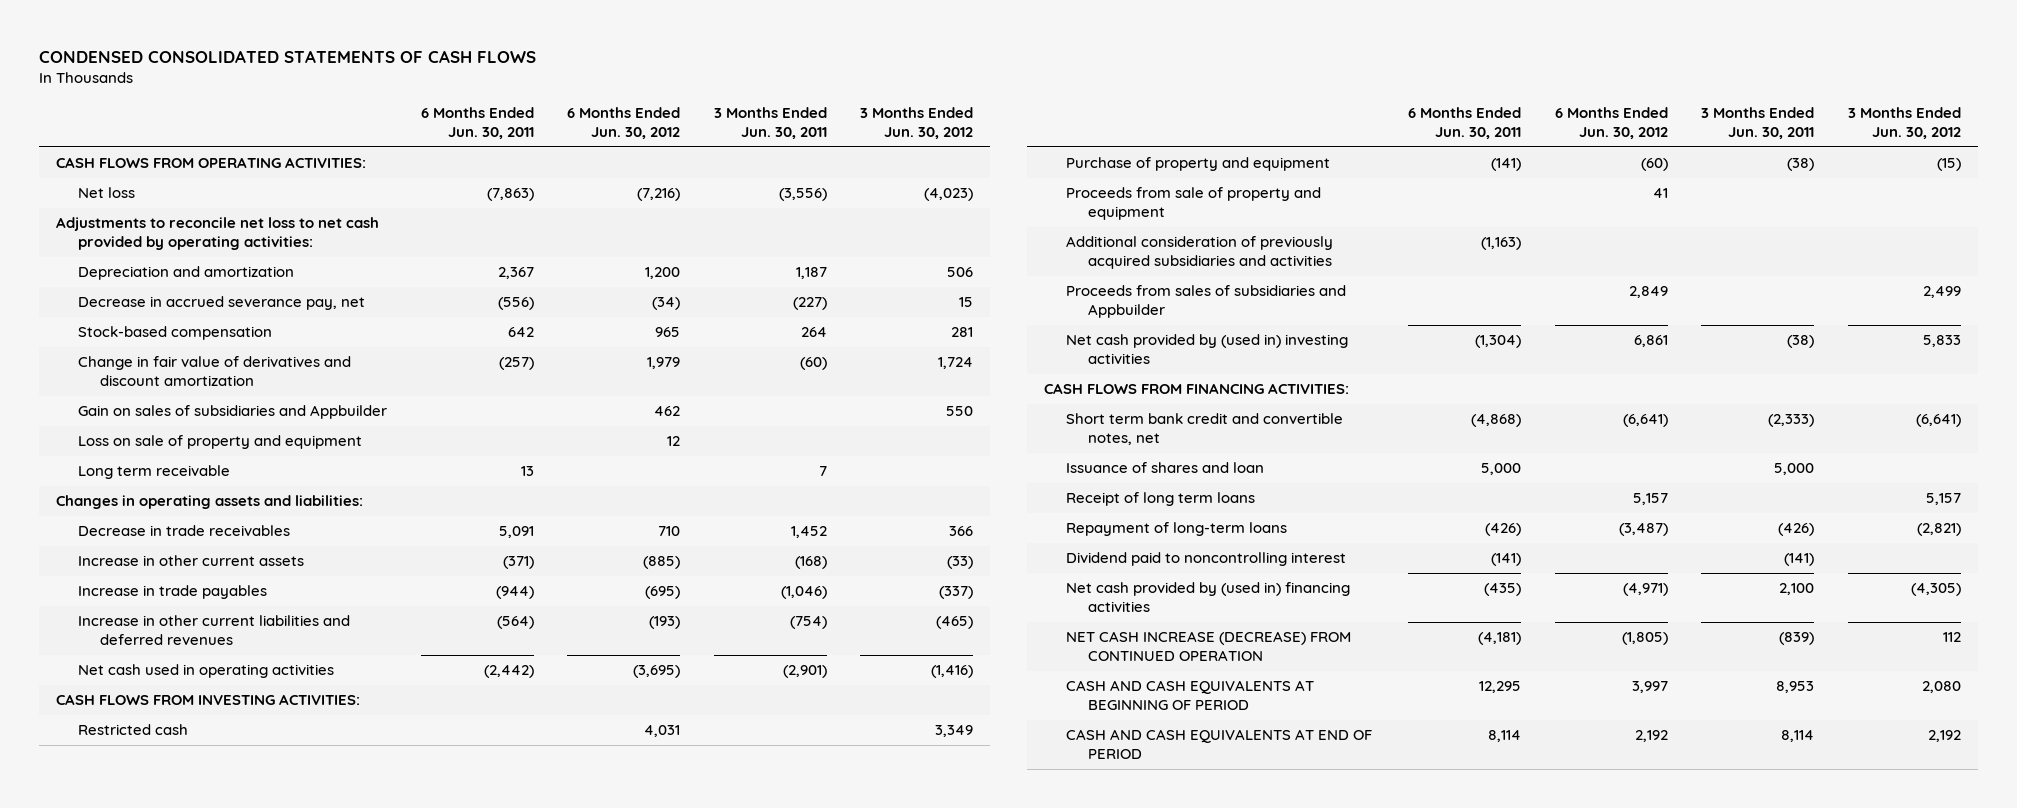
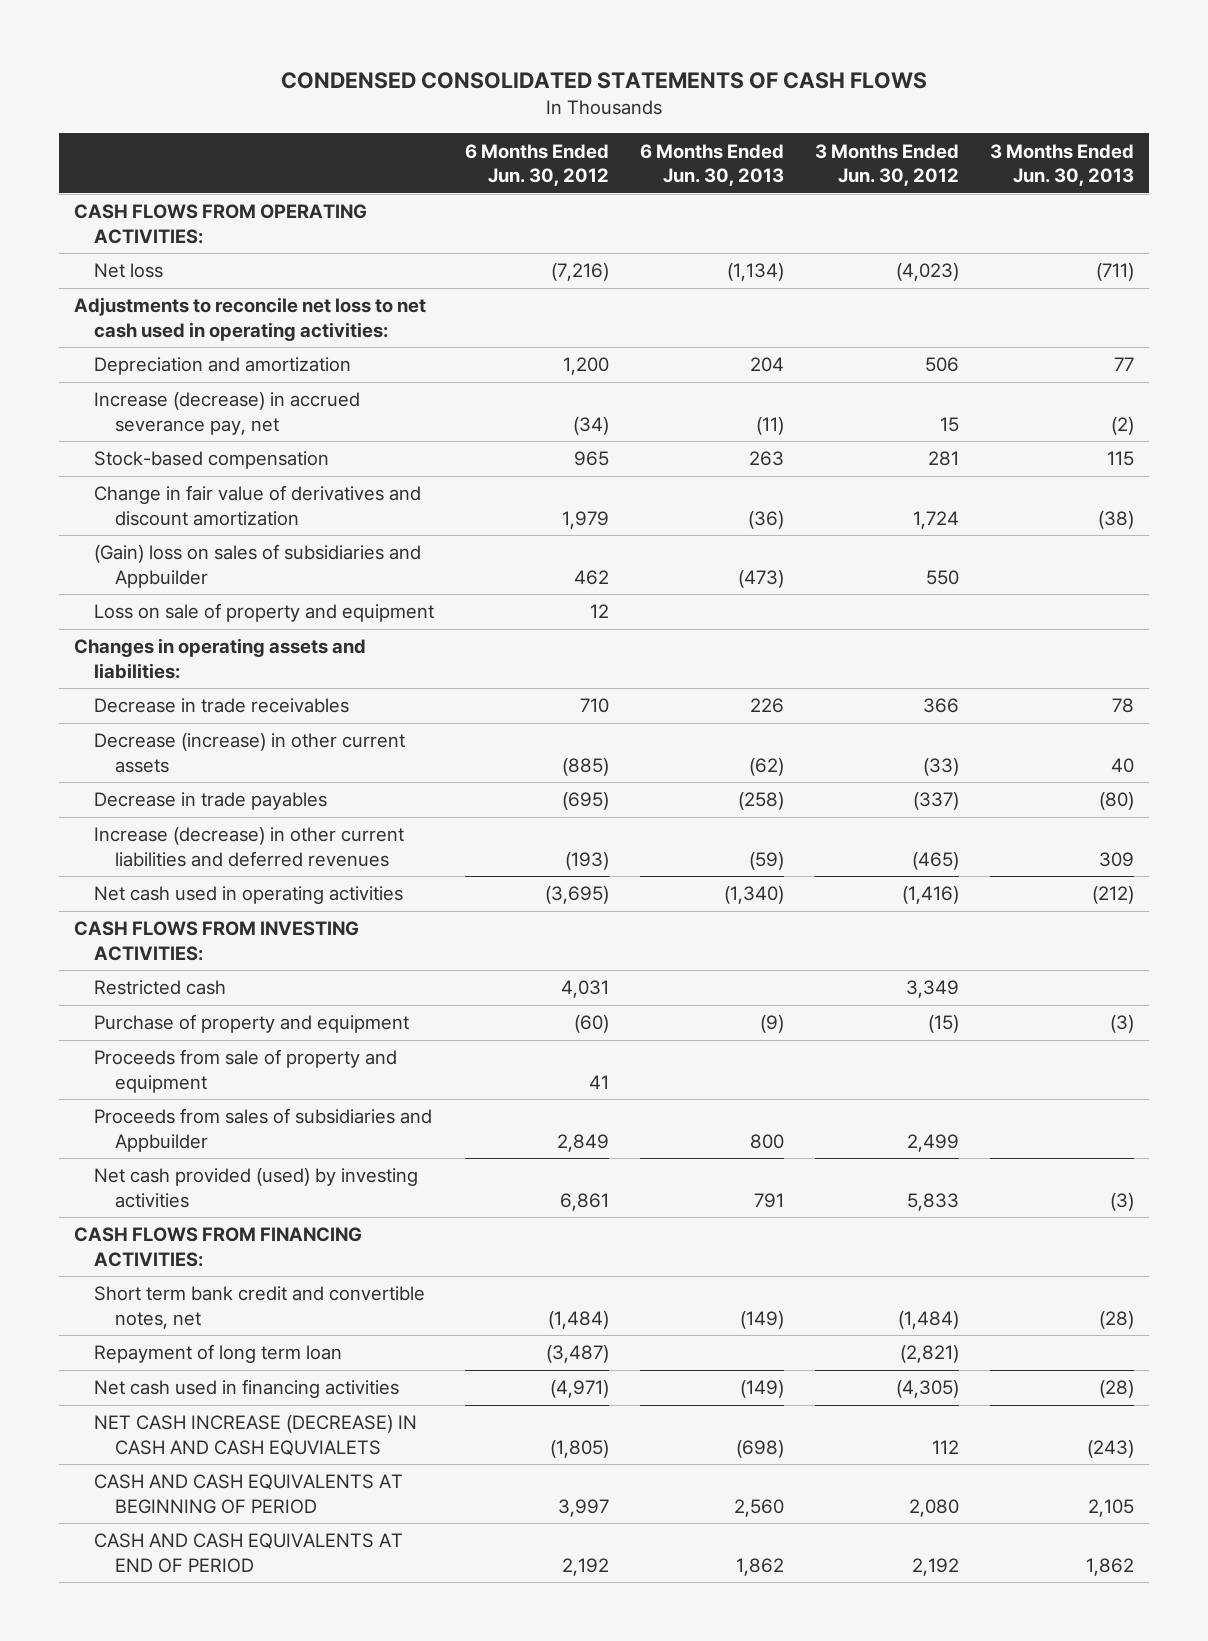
[420,107,534,140] 6 Months Ended Jun. 30, 2011 -> none
[713,107,827,140] 3 Months Ended Jun. 30, 2011 -> none
none -> [639,143,784,187] 6 Months Ended Jun. 30, 2013
none -> [989,143,1134,187] 3 Months Ended Jun. 30, 2013
[56,217,380,251] Adjustments to reconcile net loss to net cash provided by operating activities: -> [74,297,427,341] Adjustments to reconcile net loss to net cash used in operating activities:
[78,296,366,311] Decrease in accrued severance pay, net -> [94,392,361,435] Increase (decrease) in accrued severance pay, net
[78,405,388,420] Gain on sales of subsidiaries and Appbuilder -> [94,544,422,588] (Gain) loss on sales of subsidiaries and Appbuilder
[78,465,231,480] Long term receivable -> none
[78,555,305,567] Increase in other current assets -> [94,733,406,773] Decrease (increase) in other current assets
[78,585,268,600] Increase in trade payables -> [94,792,328,811] Decrease in trade payables
[78,615,351,646] Increase in other current liabilities and deferred revenues -> [94,827,405,867] Increase (decrease) in other current liabilities and deferred revenues
[1065,236,1333,270] Additional consideration of previously acquired subsidiaries and activities -> none
[1065,334,1348,365] Net cash provided by (used in) investing activities -> [94,1168,419,1208] Net cash provided (used) by investing activities
[1065,462,1264,474] Issuance of shares and loan -> none
[1065,492,1255,507] Receipt of long term loans -> none
[1065,552,1346,567] Dividend paid to noncontrolling interest -> none
[1622,414,1668,428] (6,641) -> [548,1310,610,1329] (1,484)
[1915,414,1961,428] (6,641) -> [897,1310,959,1329] (1,484)
[1065,522,1287,537] Repayment of long-term loans -> [94,1344,343,1364] Repayment of long term loan
[1065,582,1350,613] Net cash provided by (used in) financing activities -> [94,1379,400,1399] Net cash used in financing activities
[1065,631,1351,662] NET CASH INCREASE (DECREASE) FROM CONTINUED OPERATION -> [94,1415,418,1456] NET CASH INCREASE (DECREASE) IN CASH AND CASH EQUVIALETS

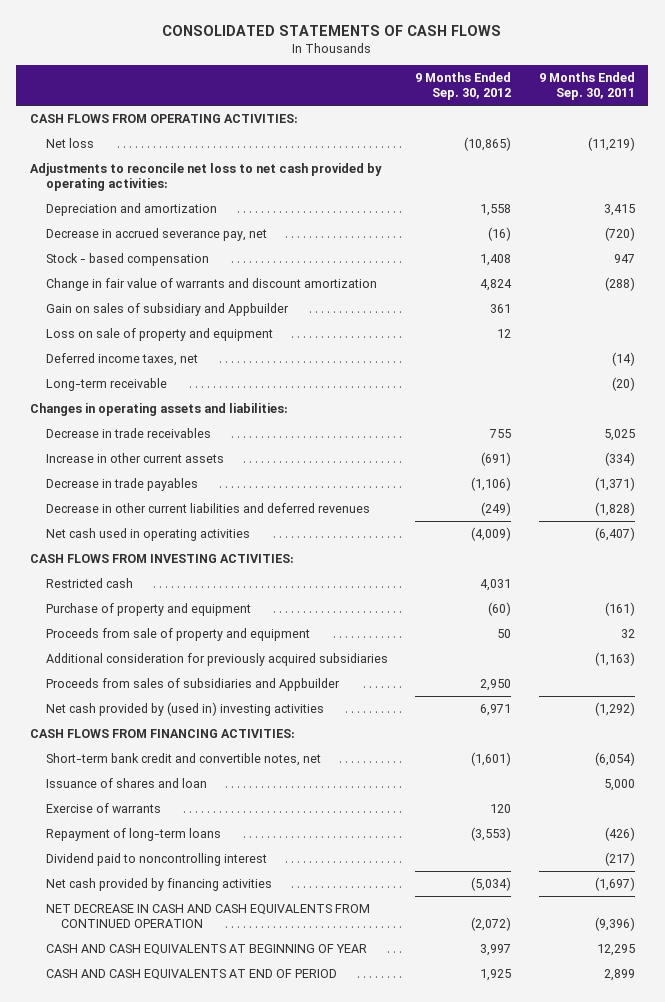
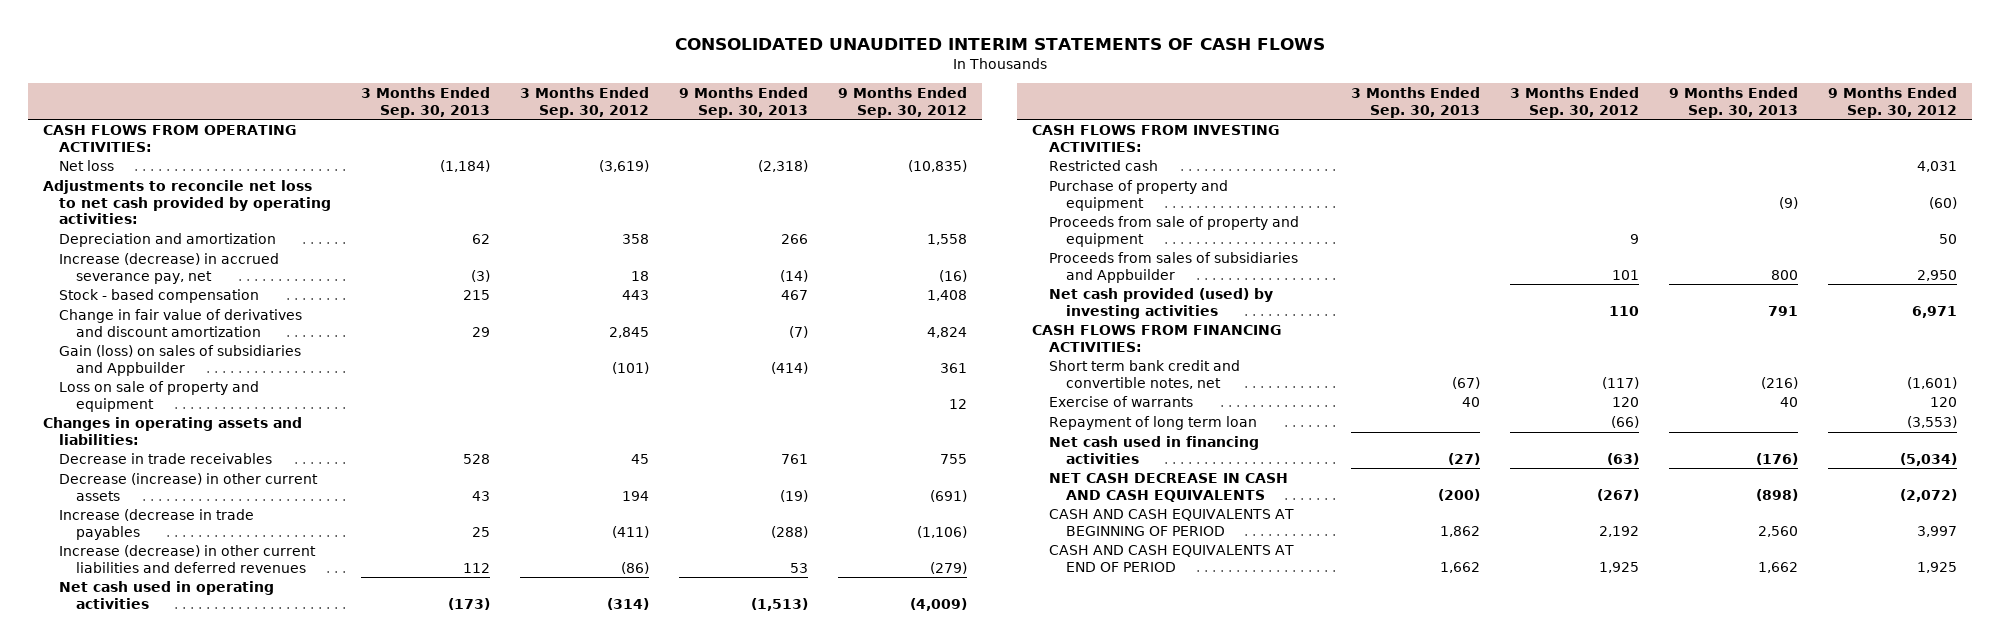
[162,24,502,36] CONSOLIDATED STATEMENTS OF CASH FLOWS -> [674,37,1325,50] CONSOLIDATED UNAUDITED INTERIM STATEMENTS OF CASH FLOWS
[538,72,635,101] 9 Months Ended Sep. 30, 2011 -> none
none -> [361,87,491,118] 3 Months Ended Sep. 30, 2013
none -> [520,87,650,118] 3 Months Ended Sep. 30, 2012
none -> [679,87,809,118] 9 Months Ended Sep. 30, 2013
[464,136,512,151] (10,865) -> [908,160,968,173] (10,835)
[45,227,267,241] Decrease in accrued severance pay, net -> [59,253,280,284] Increase (decrease) in accrued severance pay, net
[45,277,377,291] Change in fair value of warrants and discount amortization -> [59,309,303,337] Change in fair value of derivatives and discount amortization
[45,302,289,316] Gain on sales of subsidiary and Appbuilder -> [59,345,302,376] Gain (loss) on sales of subsidiaries and Appbuilder
[45,352,198,366] Deferred income taxes, net -> none
[45,377,167,391] Long-term receivable -> none
[45,452,224,463] Increase in other current assets -> [59,473,319,501] Decrease (increase) in other current assets
[45,477,198,491] Decrease in trade payables -> [59,509,255,540] Increase (decrease in trade payables
[45,502,370,513] Decrease in other current liabilities and deferred revenues -> [59,545,317,573] Increase (decrease) in other current liabilities and deferred revenues
[481,501,512,516] (249) -> [930,561,968,574] (279)
[45,652,388,666] Additional consideration for previously acquired subsidiaries -> none
[45,701,324,716] Net cash provided by (used in) investing activities -> [1049,288,1274,319] Net cash provided (used) by investing activities
[45,777,207,788] Issuance of shares and loan -> none
[45,752,321,766] Short-term bank credit and convertible notes, net -> [1049,360,1241,389] Short term bank credit and convertible notes, net
[45,852,267,866] Dividend paid to noncontrolling interest -> none
[45,827,221,841] Repayment of long-term loans -> [1049,416,1258,431] Repayment of long term loan
[45,877,272,891] Net cash provided by financing activities -> [1049,436,1260,464] Net cash used in financing activities
[45,903,370,928] NET DECREASE IN CASH AND CASH EQUIVALENTS FROM CONTINUED OPERATION -> [1049,473,1289,502] NET CASH DECREASE IN CASH AND CASH EQUIVALENTS
[45,943,367,955] CASH AND CASH EQUIVALENTS AT BEGINNING OF YEAR -> [1049,509,1295,536] CASH AND CASH EQUIVALENTS AT BEGINNING OF PERIOD

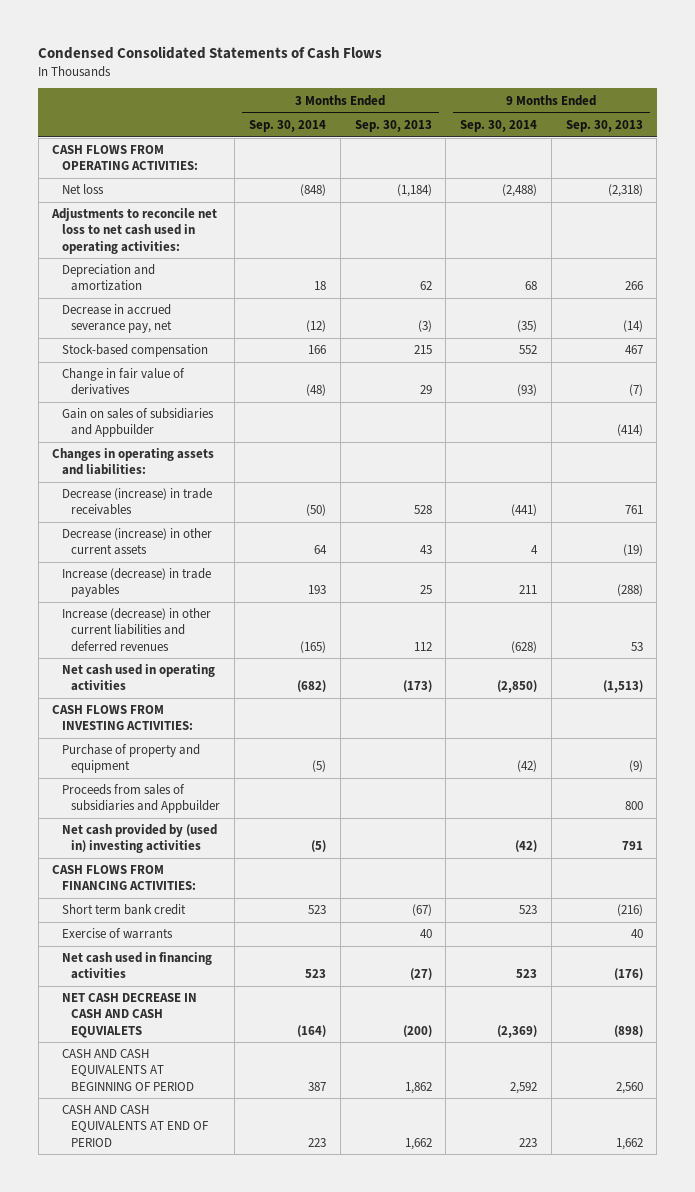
[674,37,1325,50] CONSOLIDATED UNAUDITED INTERIM STATEMENTS OF CASH FLOWS -> [38,46,383,60] Condensed Consolidated Statements of Cash Flows
[520,87,650,118] 3 Months Ended Sep. 30, 2012 -> none
[838,87,968,118] 9 Months Ended Sep. 30, 2012 -> none
none -> [248,120,326,133] Sep. 30, 2014
none -> [460,120,538,133] Sep. 30, 2014
[42,180,332,224] Adjustments to reconcile net loss to net cash provided by operating activities: -> [51,208,218,254] Adjustments to reconcile net loss to net cash used in operating activities:
[59,381,260,412] Loss on sale of property and equipment -> none
[59,253,280,284] Increase (decrease) in accrued severance pay, net -> [61,304,173,334] Decrease in accrued severance pay, net
[59,289,260,304] Stock - based compensation -> [61,344,208,358] Stock-based compensation
[59,309,303,337] Change in fair value of derivatives and discount amortization -> [61,368,185,396] Change in fair value of derivatives
[59,345,302,376] Gain (loss) on sales of subsidiaries and Appbuilder -> [61,408,214,438] Gain on sales of subsidiaries and Appbuilder
[59,453,273,465] Decrease in trade receivables -> [61,488,212,516] Decrease (increase) in trade receivables
[59,509,255,540] Increase (decrease in trade payables -> [61,568,211,598] Increase (decrease) in trade payables
[1049,160,1159,172] Restricted cash -> none
[1049,216,1300,247] Proceeds from sale of property and equipment -> none
[1049,288,1274,319] Net cash provided (used) by investing activities -> [61,824,217,854] Net cash provided by (used in) investing activities
[1049,360,1241,389] Short term bank credit and convertible notes, net -> [61,904,186,916] Short term bank credit
[1049,416,1258,431] Repayment of long term loan -> none
[1049,473,1289,502] NET CASH DECREASE IN CASH AND CASH EQUIVALENTS -> [61,993,197,1038] NET CASH DECREASE IN CASH AND CASH EQUVIALETS

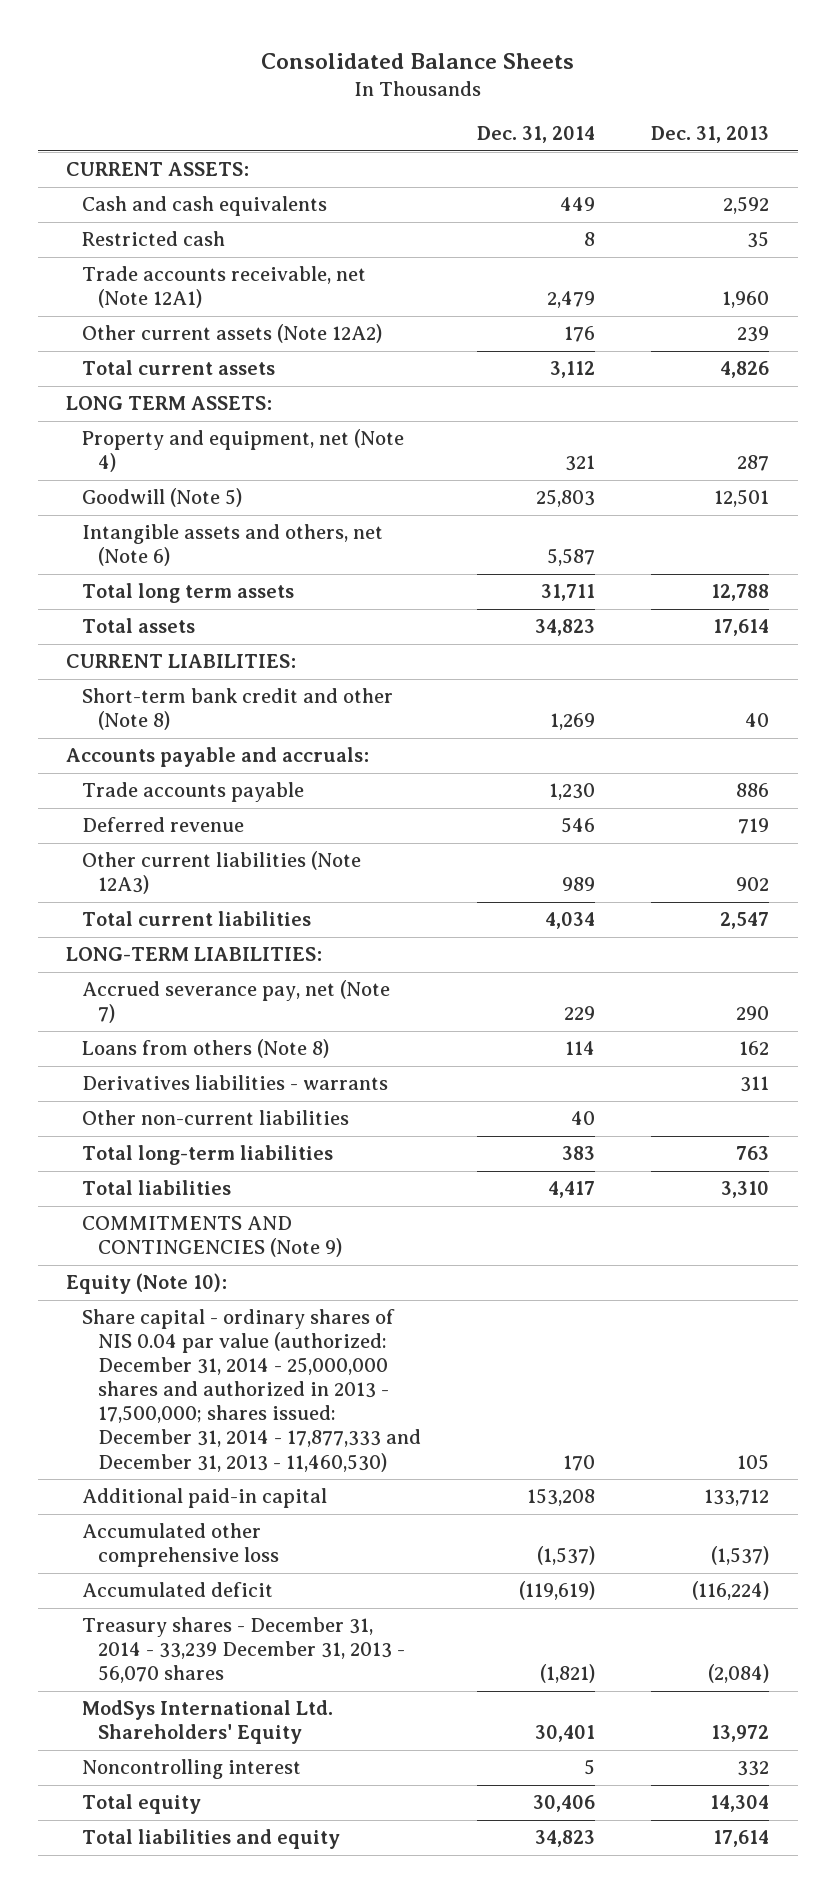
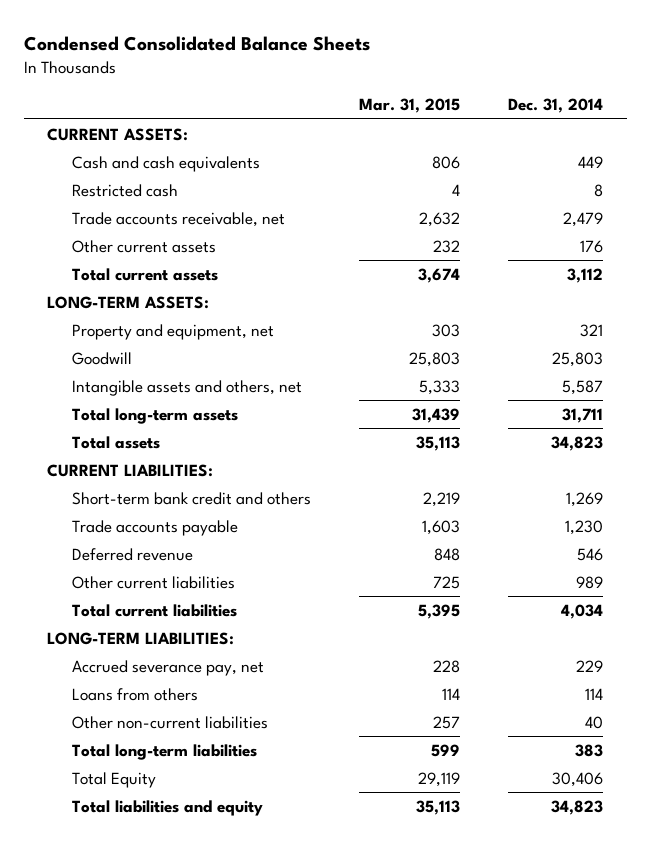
[260,52,574,69] Consolidated Balance Sheets -> [23,36,370,52] Condensed Consolidated Balance Sheets
[651,126,770,144] Dec. 31, 2013 -> none
none -> [359,98,461,114] Mar. 31, 2015
[82,266,367,309] Trade accounts receivable, net (Note 12A1) -> [72,211,286,227] Trade accounts receivable, net
[82,324,383,344] Other current assets (Note 12A2) -> [72,239,217,253] Other current assets
[65,396,272,411] LONG TERM ASSETS: -> [47,295,210,309] LONG-TERM ASSETS:
[82,429,405,473] Property and equipment, net (Note 4) -> [72,323,275,340] Property and equipment, net
[82,488,243,508] Goodwill (Note 5) -> [72,351,133,365] Goodwill
[82,524,384,567] Intangible assets and others, net (Note 6) -> [72,379,303,396] Intangible assets and others, net
[82,583,295,604] Total long term assets -> [72,407,239,424] Total long-term assets
[65,747,369,768] Accounts payable and accruals: -> none
[82,688,394,731] Short-term bank credit and other (Note 8) -> [72,491,312,505] Short-term bank credit and others
[82,851,362,895] Other current liabilities (Note 12A3) -> [72,575,236,589] Other current liabilities
[82,1075,389,1091] Derivatives liabilities - warrants -> none
[82,980,391,1024] Accrued severance pay, net (Note 7) -> [72,659,265,676] Accrued severance pay, net
[82,1039,330,1059] Loans from others (Note 8) -> [72,687,199,701] Loans from others
[82,1180,232,1196] Total liabilities -> none
[82,1216,343,1258] COMMITMENTS AND CONTINGENCIES (Note 9) -> none
[65,1273,227,1295] Equity (Note 10): -> none
[82,1309,422,1472] Share capital - ordinary shares of NIS 0.04 par value (authorized: December 31, 2014 - 25,000,000 shares and authorized in 2013 - 17,500,000; shares issued: December 31, 2014 - 17,877,333 and December 31, 2013 - 11,460,530) -> none
[82,1488,328,1509] Additional paid-in capital -> none
[82,1523,280,1568] Accumulated other comprehensive loss -> none
[82,1582,274,1598] Accumulated deficit -> none
[82,1617,406,1684] Treasury shares - December 31, 2014 - 33,239 December 31, 2013 - 56,070 shares -> none
[82,1700,334,1745] ModSys International Ltd. Shareholders' Equity -> none
[82,1759,302,1780] Noncontrolling interest -> none
[82,1794,202,1815] Total equity -> [72,771,157,788] Total Equity

